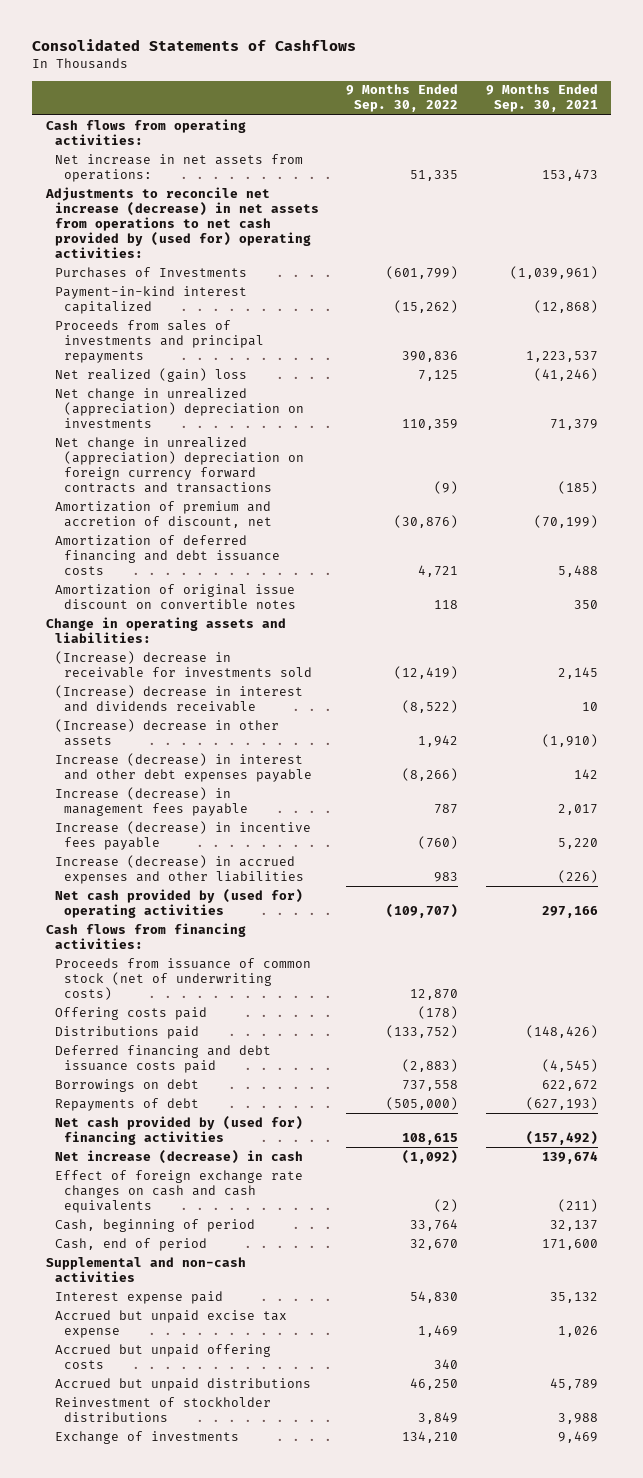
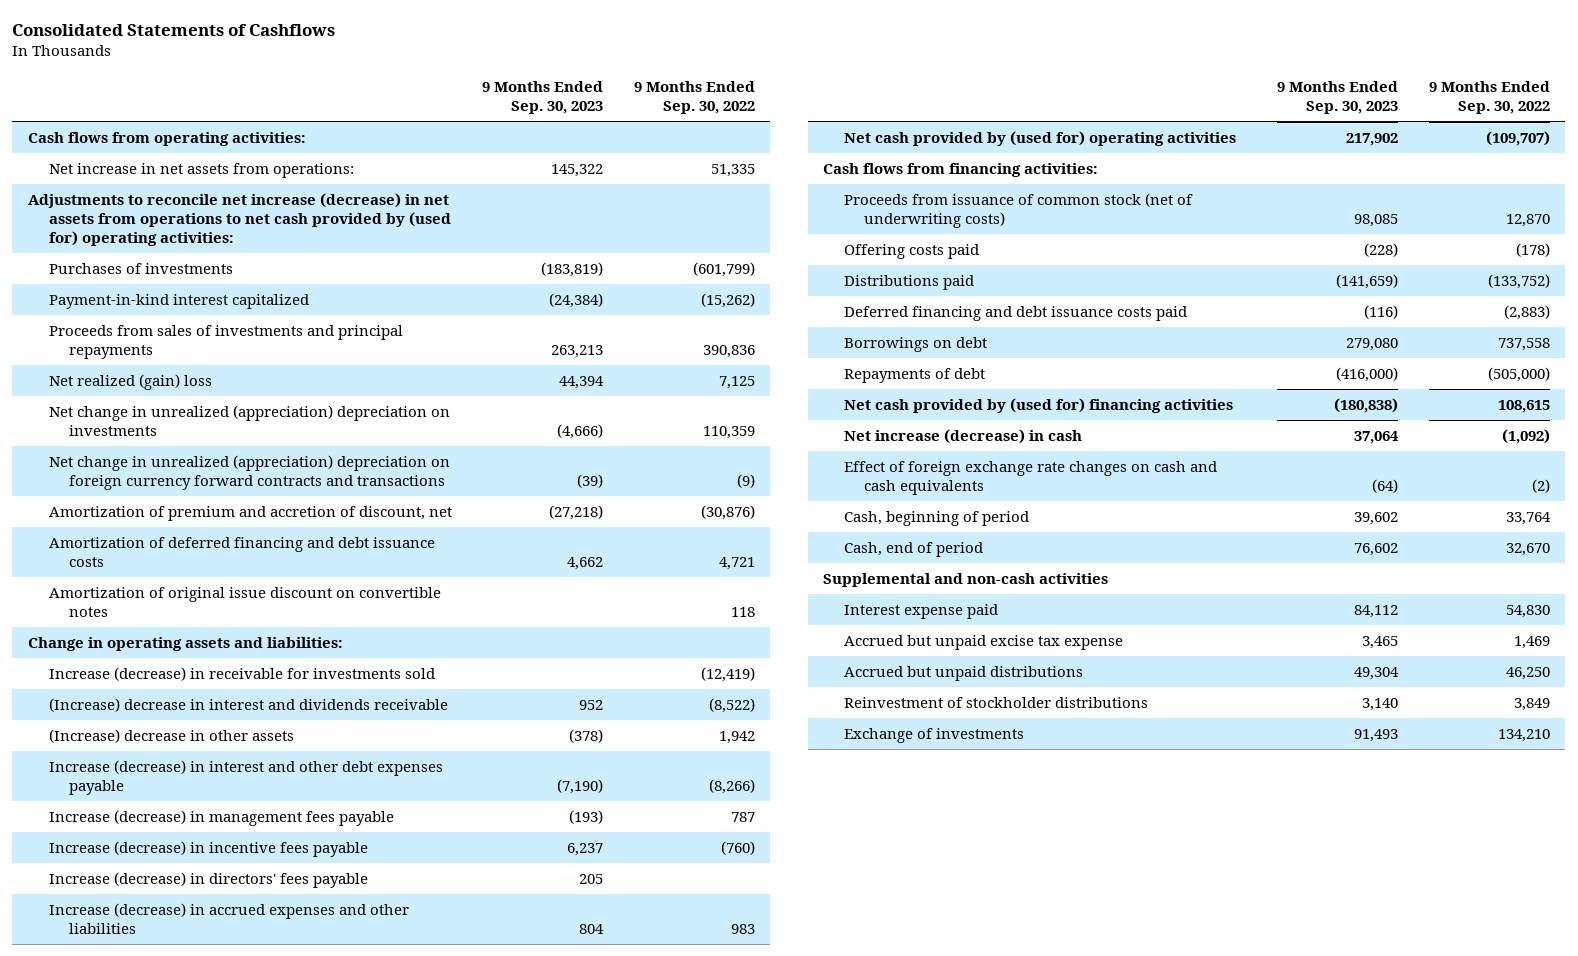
[485,84,598,113] 9 Months Ended Sep. 30, 2021 -> none
none -> [482,80,604,115] 9 Months Ended Sep. 30, 2023
[54,266,247,278] Purchases of Investments -> [48,262,233,274] Purchases of investments
[54,650,312,678] (Increase) decrease in receivable for investments sold -> [48,666,435,681] Increase (decrease) in receivable for investments sold
none -> [48,871,368,888] Increase (decrease) in directors' fees payable
[54,1343,271,1369] Accrued but unpaid offering costs -> none

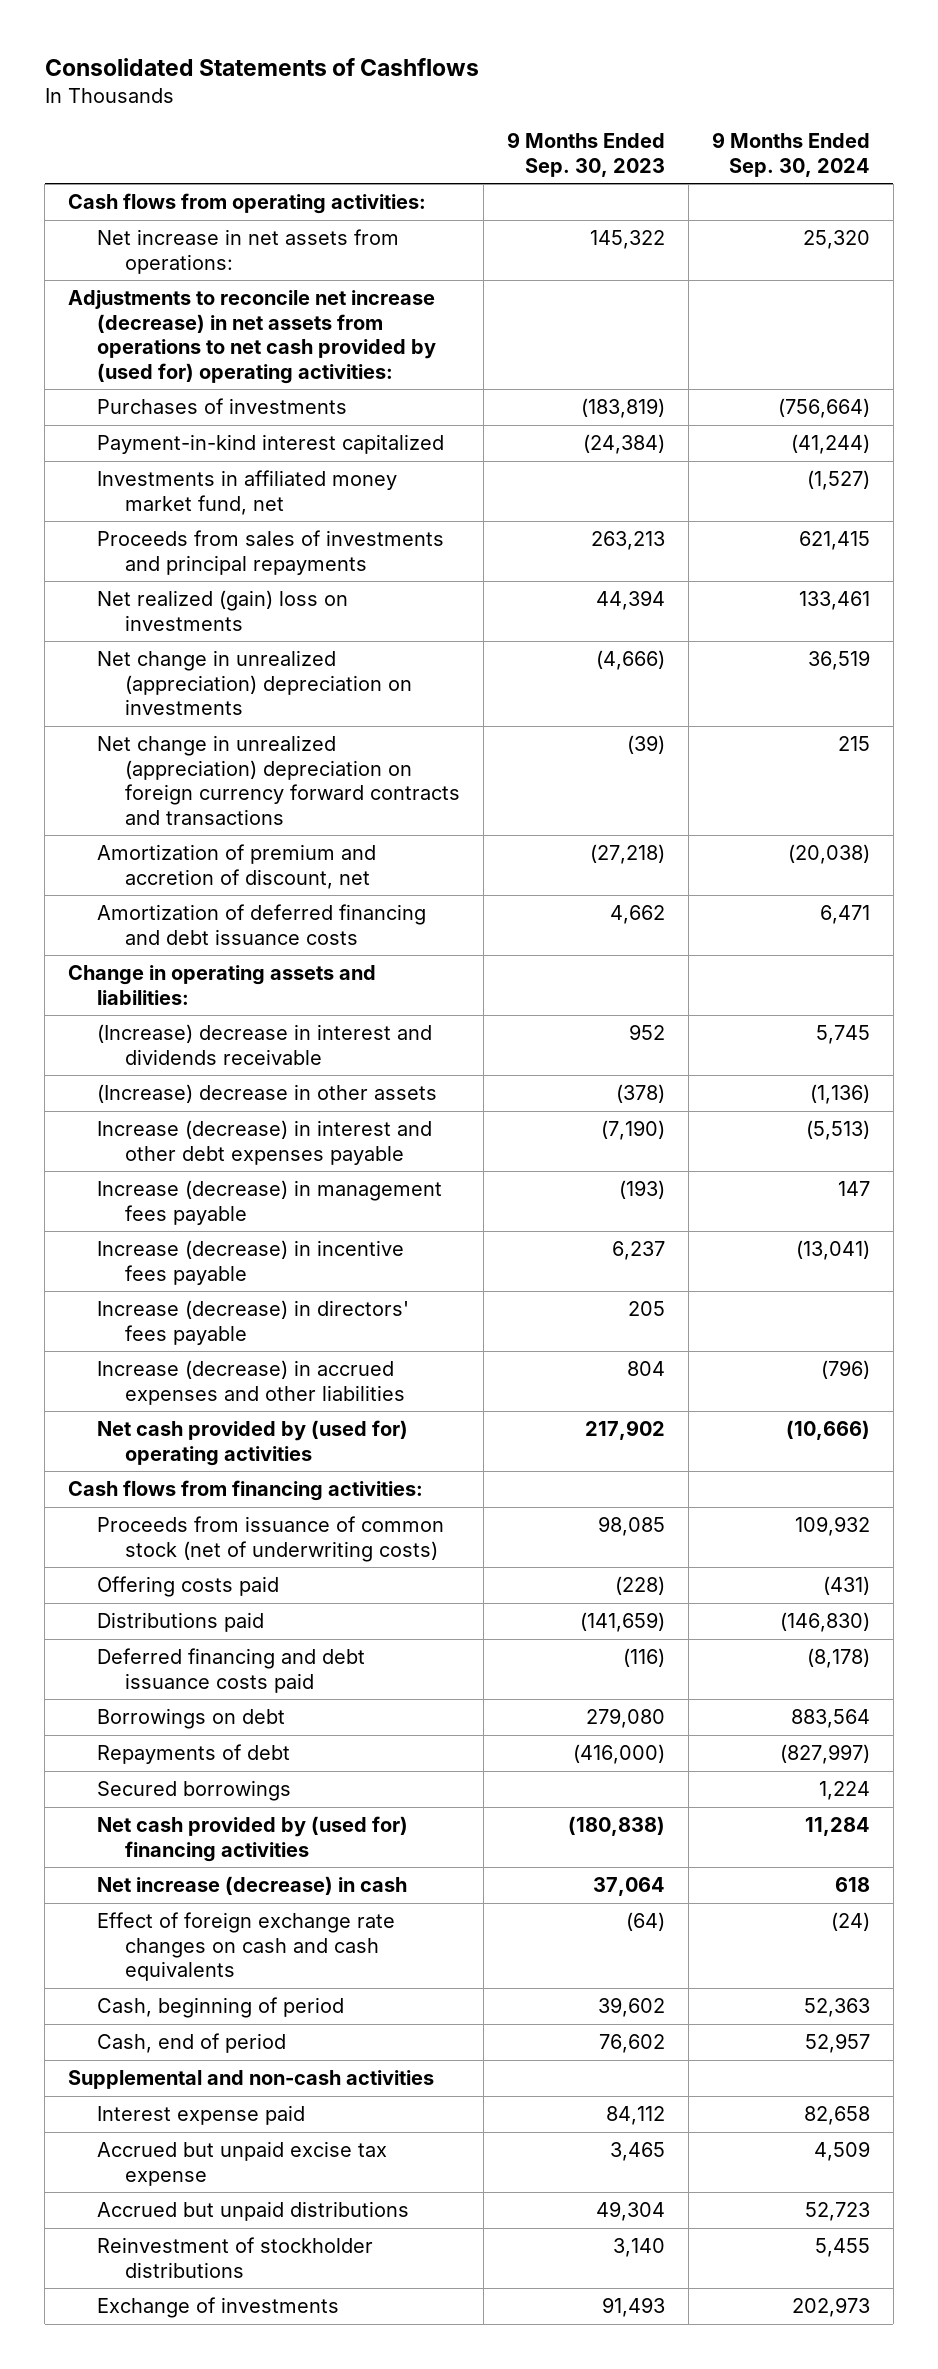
[633,80,755,115] 9 Months Ended Sep. 30, 2022 -> none
none -> [711,132,870,177] 9 Months Ended Sep. 30, 2024
none -> [96,470,397,515] Investments in affiliated money market fund, net
[48,373,212,390] Net realized (gain) loss -> [96,590,348,631] Net realized (gain) loss on investments
[48,586,441,618] Amortization of original issue discount on convertible notes -> none
[48,666,435,681] Increase (decrease) in receivable for investments sold -> none
none -> [96,1780,291,1802] Secured borrowings

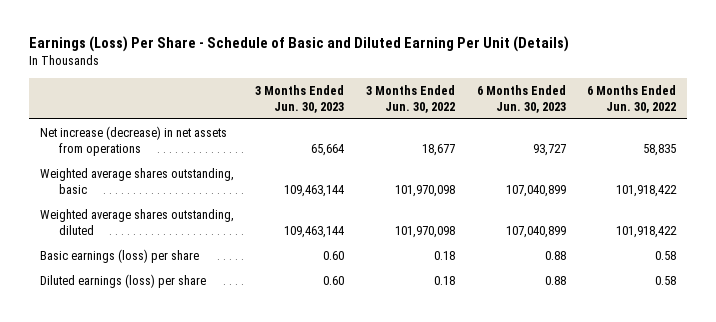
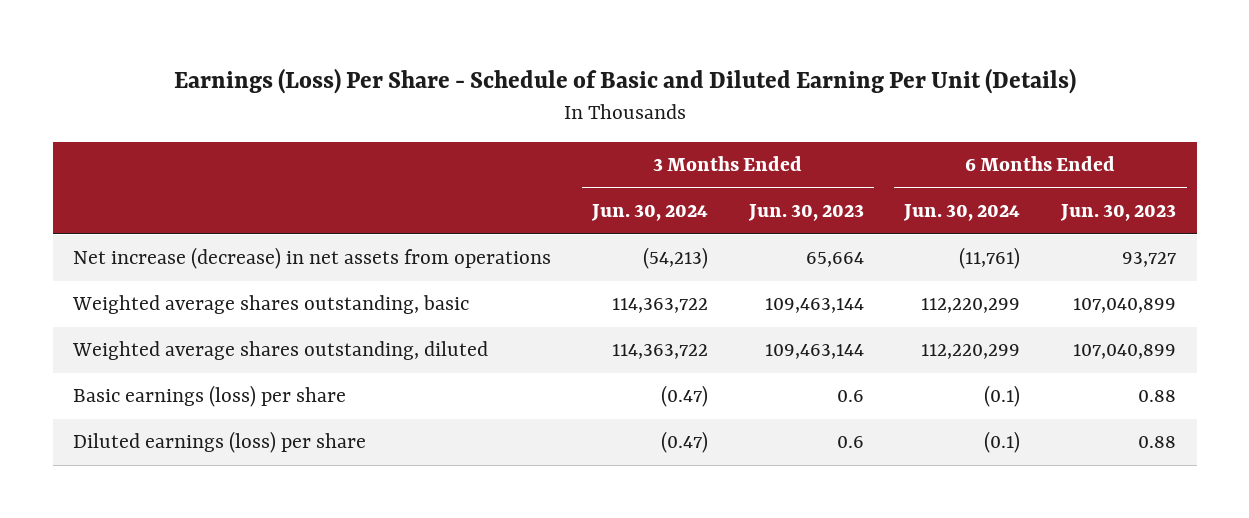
[365,84,455,113] 3 Months Ended Jun. 30, 2022 -> none
[587,84,677,113] 6 Months Ended Jun. 30, 2022 -> none
none -> [590,204,708,222] Jun. 30, 2024
none -> [903,204,1021,222] Jun. 30, 2024
[323,250,345,260] 0.60 -> [836,390,864,403] 0.6
[323,275,345,285] 0.60 -> [836,436,864,449] 0.6

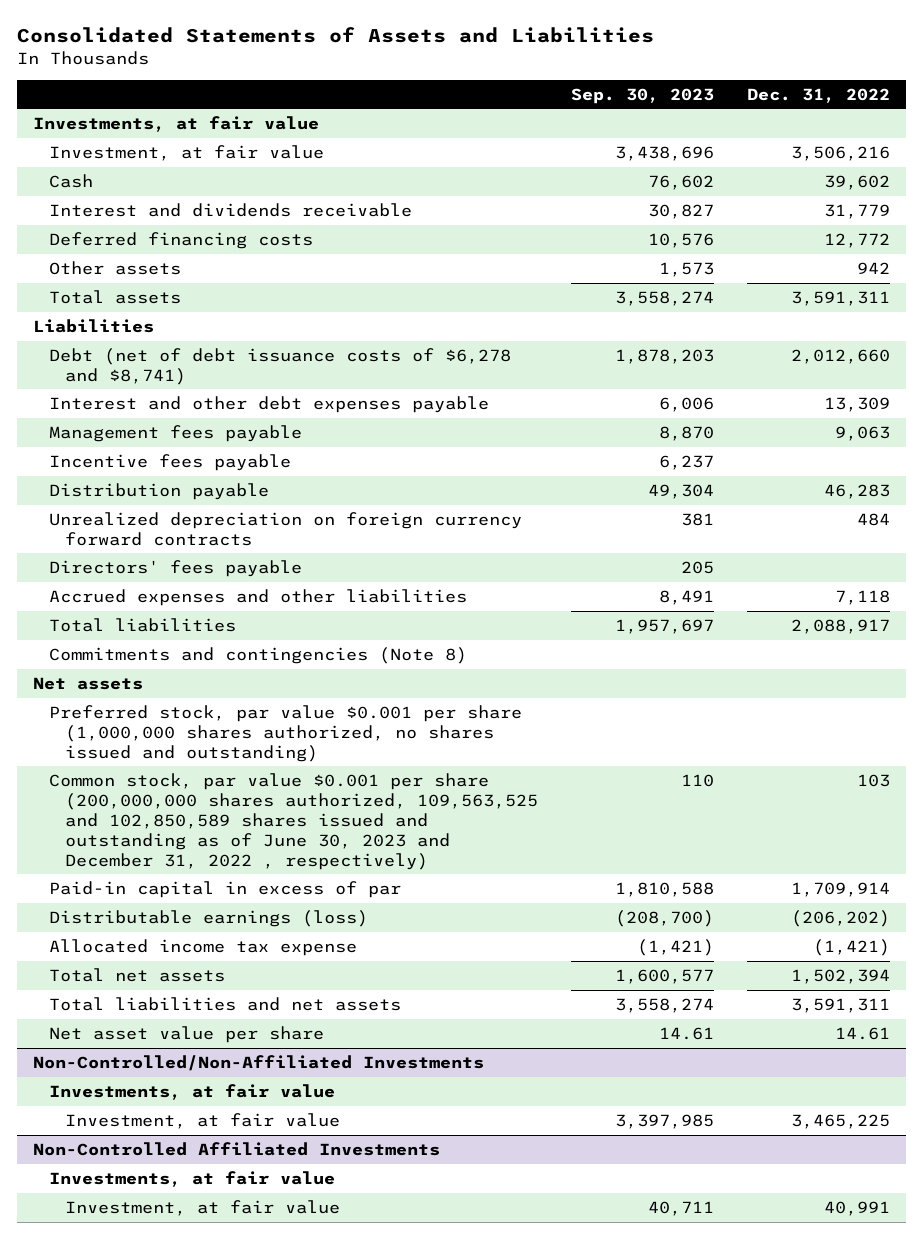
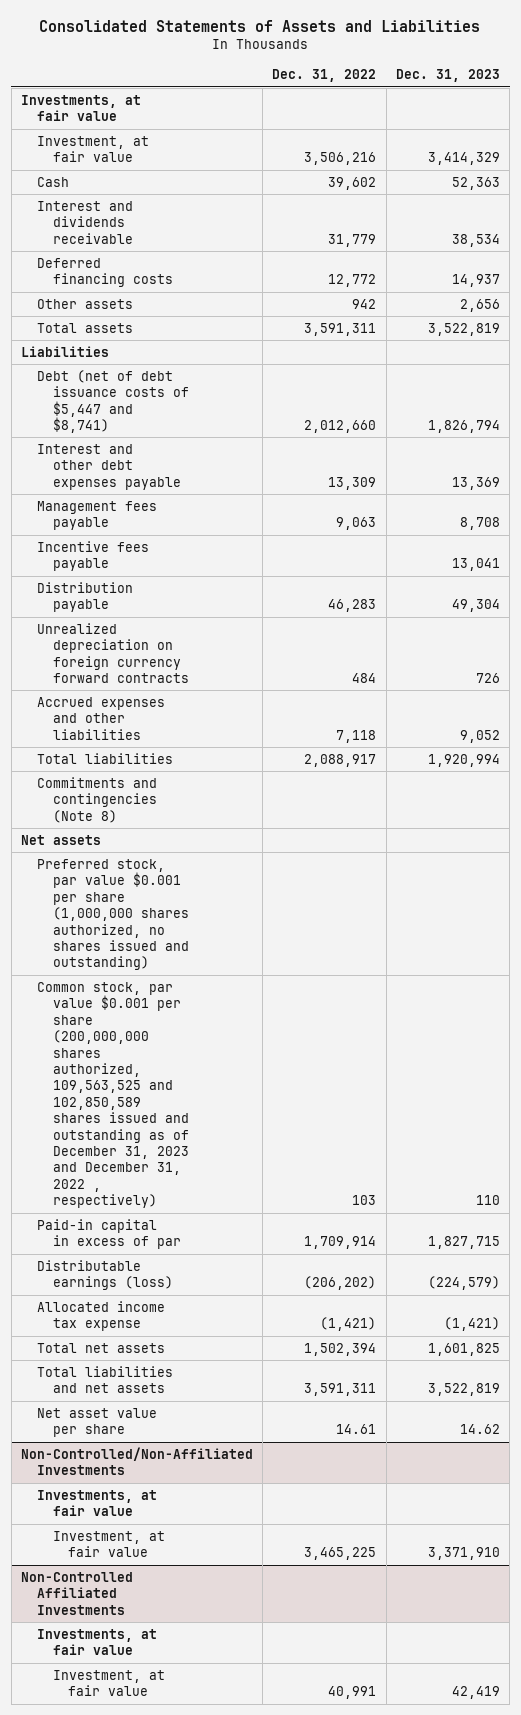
[570,87,714,104] Sep. 30, 2023 -> none
none -> [395,69,500,83] Dec. 31, 2023
[49,347,512,385] Debt (net of debt issuance costs of $6,278 and $8,741) -> [36,369,189,434] Debt (net of debt issuance costs of $5,447 and $8,741)
[49,559,303,577] Directors' fees payable -> none
[49,772,538,870] Common stock, par value $0.001 per share (200,000,000 shares authorized, 109,563,525 and 102,850,589 shares issued and outstanding as of June 30, 2023 and December 31, 2022 , respectively) -> [36,981,189,1209] Common stock, par value $0.001 per share (200,000,000 shares authorized, 109,563,525 and 102,850,589 shares issued and outstanding as of December 31, 2023 and December 31, 2022 , respectively)

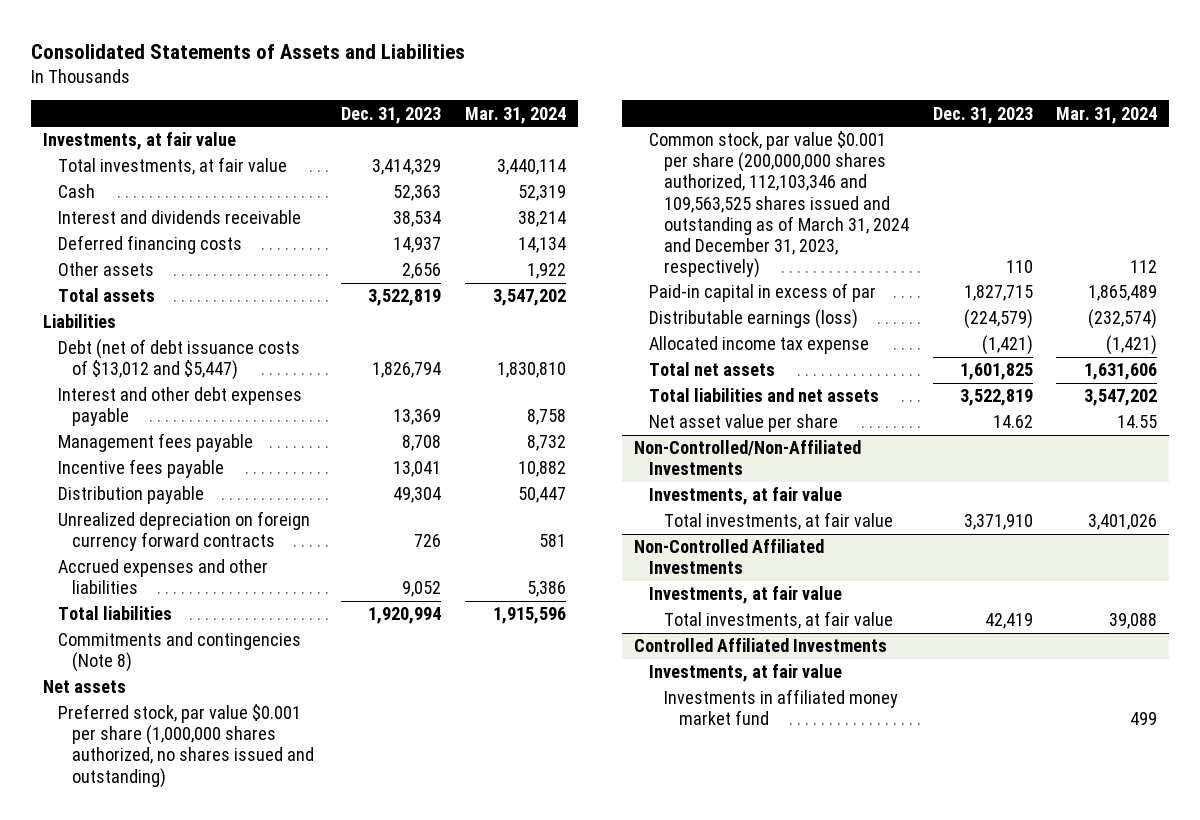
[272,69,377,83] Dec. 31, 2022 -> none
none -> [464,106,566,124] Mar. 31, 2024
[36,135,149,163] Investment, at fair value -> [57,157,287,176] Total investments, at fair value
[36,369,189,434] Debt (net of debt issuance costs of $5,447 and $8,741) -> [57,339,300,381] Debt (net of debt issuance costs of $13,012 and $5,447)
[36,981,189,1209] Common stock, par value $0.001 per share (200,000,000 shares authorized, 109,563,525 and 102,850,589 shares issued and outstanding as of December 31, 2023 and December 31, 2022 , respectively) -> [649,131,910,278] Common stock, par value $0.001 per share (200,000,000 shares authorized, 112,103,346 and 109,563,525 shares issued and outstanding as of March 31, 2024 and December 31, 2023, respectively)
[52,1530,165,1558] Investment, at fair value -> [664,512,894,531] Total investments, at fair value
[52,1669,165,1697] Investment, at fair value -> [664,611,894,630] Total investments, at fair value
none -> [634,638,888,653] Controlled Affiliated Investments
none -> [649,664,843,683] Investments, at fair value
none -> [664,689,899,726] Investments in affiliated money market fund

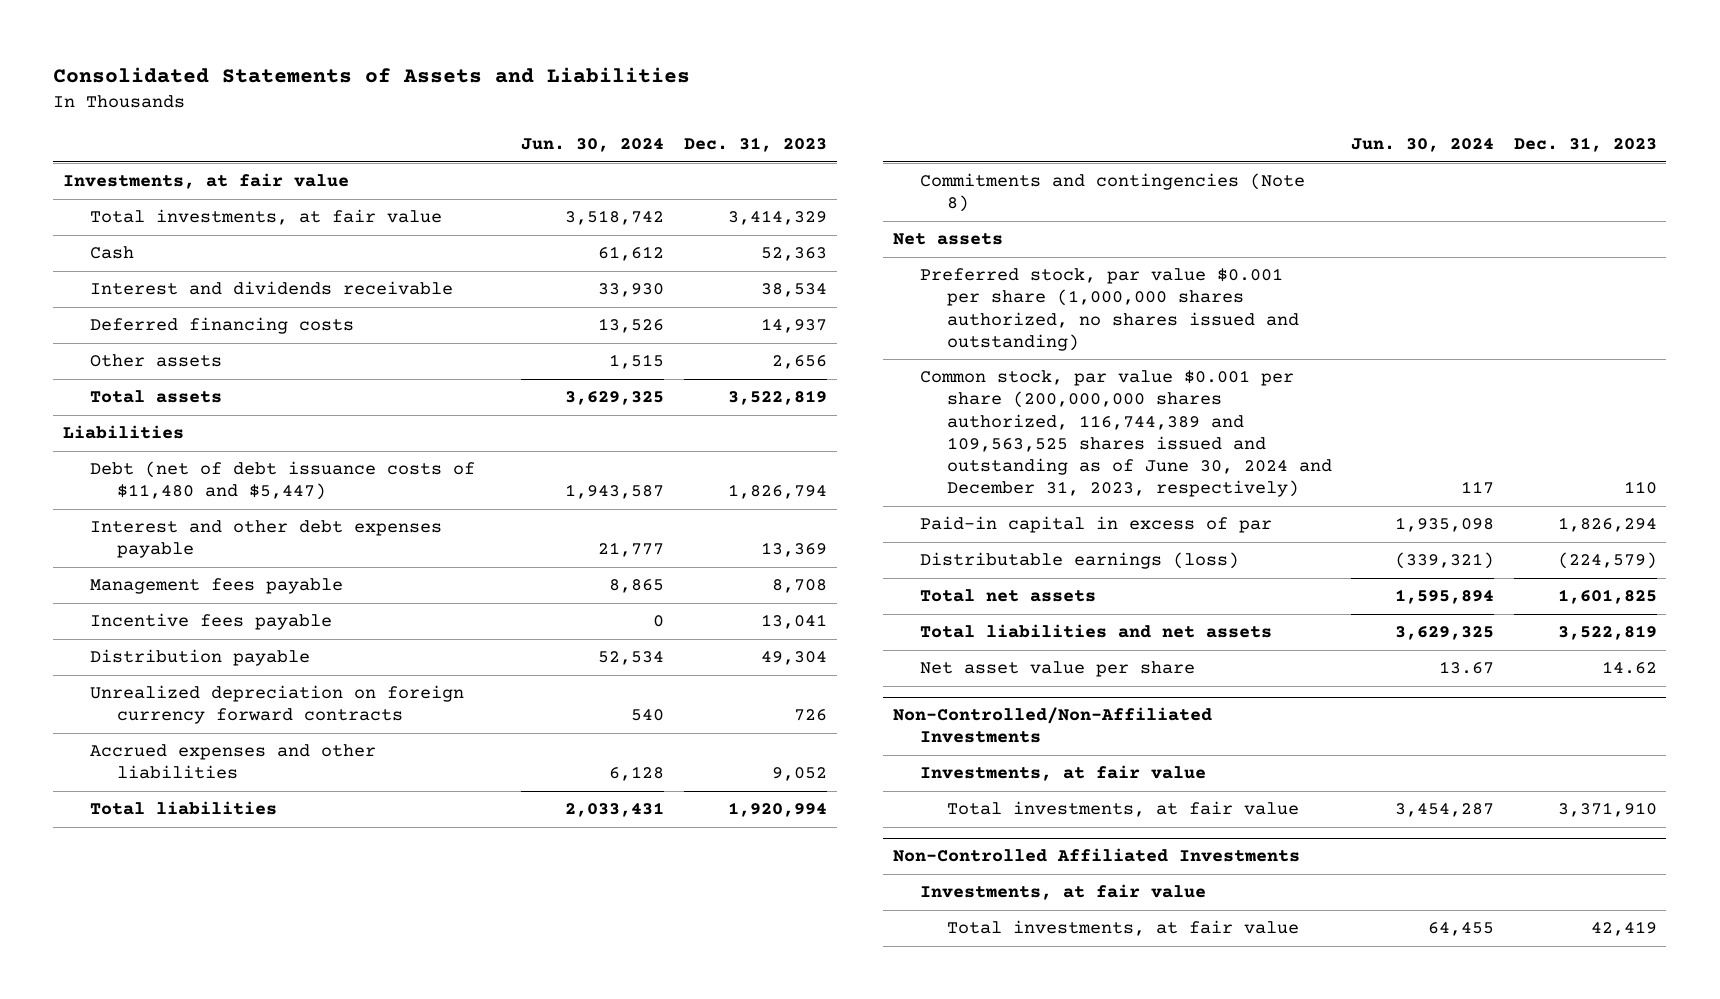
[464,106,566,124] Mar. 31, 2024 -> none
none -> [521,138,665,153] Jun. 30, 2024
[57,339,300,381] Debt (net of debt issuance costs of $13,012 and $5,447) -> [89,461,475,501] Debt (net of debt issuance costs of $11,480 and $5,447)
[649,131,910,278] Common stock, par value $0.001 per share (200,000,000 shares authorized, 112,103,346 and 109,563,525 shares issued and outstanding as of March 31, 2024 and December 31, 2023, respectively) -> [919,370,1332,498] Common stock, par value $0.001 per share (200,000,000 shares authorized, 116,744,389 and 109,563,525 shares issued and outstanding as of June 30, 2024 and December 31, 2023, respectively)
[963,285,1033,302] 1,827,715 -> [1557,517,1657,533] 1,826,294
[649,336,870,355] Allocated income tax expense -> none
[634,638,888,653] Controlled Affiliated Investments -> none
[649,664,843,683] Investments, at fair value -> none
[664,689,899,726] Investments in affiliated money market fund -> none

